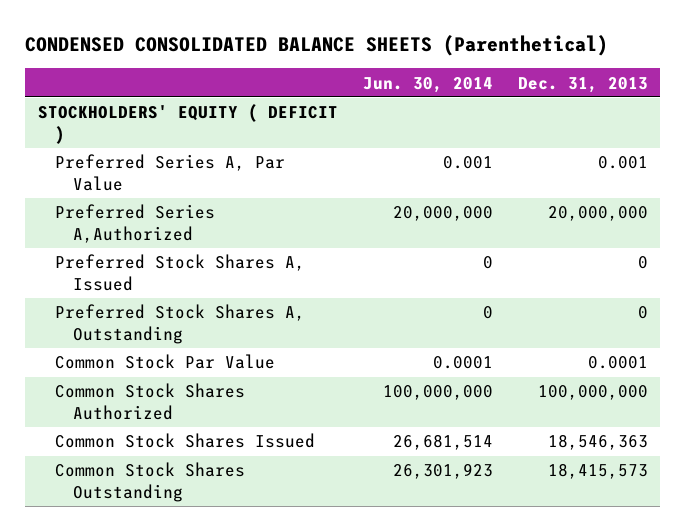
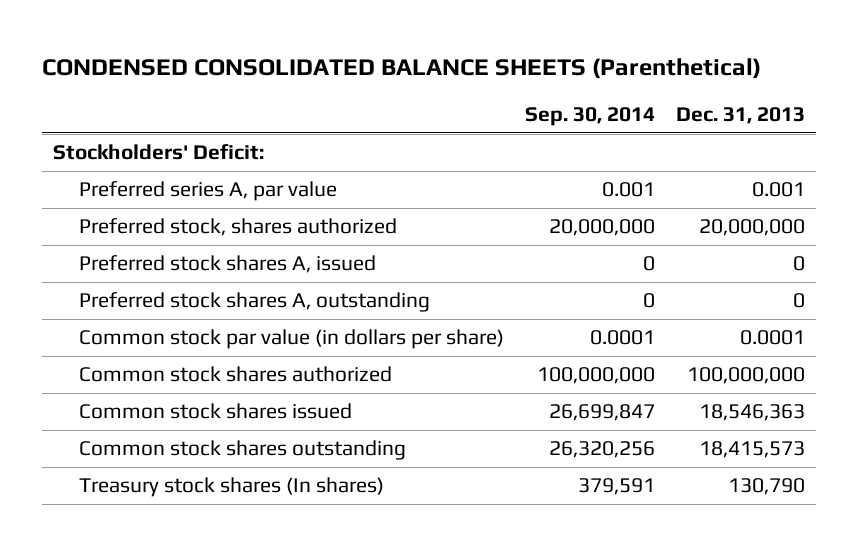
[362,76,493,93] Jun. 30, 2014 -> none
none -> [524,106,655,126] Sep. 30, 2014
[55,204,216,244] Preferred Series A,Authorized -> none
[37,104,338,145] STOCKHOLDERS' EQUITY ( DEFICIT ) -> [52,144,264,161] Stockholders' Deficit:
[55,154,286,192] Preferred Series A, Par Value -> [78,181,337,202] Preferred series A, par value
none -> [78,218,397,237] Preferred stock, shares authorized
[55,254,306,292] Preferred Stock Shares A, Issued -> [78,255,376,274] Preferred stock shares A, issued
[55,304,306,345] Preferred Stock Shares A, Outstanding -> [78,292,430,313] Preferred stock shares A, outstanding
[55,354,276,370] Common Stock Par Value -> [78,329,504,350] Common stock par value (in dollars per share)
[55,383,246,421] Common Stock Shares Authorized -> [78,366,392,383] Common stock shares authorized
[55,433,316,449] Common Stock Shares Issued -> [78,403,352,420] Common stock shares issued
[55,462,246,503] Common Stock Shares Outstanding -> [78,440,406,461] Common stock shares outstanding
none -> [78,477,384,498] Treasury stock shares (In shares)

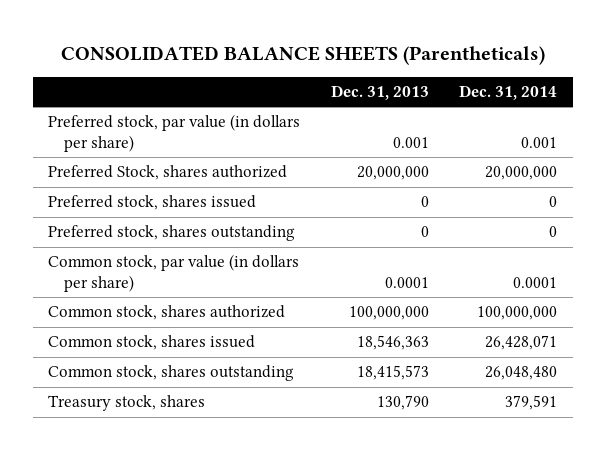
[42,57,762,79] CONDENSED CONSOLIDATED BALANCE SHEETS (Parenthetical) -> [60,45,545,65] CONSOLIDATED BALANCE SHEETS (Parentheticals)
[524,106,655,126] Sep. 30, 2014 -> none
none -> [459,85,558,101] Dec. 31, 2014
[52,144,264,161] Stockholders' Deficit: -> none
[78,181,337,202] Preferred series A, par value -> [48,114,301,152] Preferred stock, par value (in dollars per share)
[78,218,397,237] Preferred stock, shares authorized -> [48,165,288,181] Preferred Stock, shares authorized
[78,255,376,274] Preferred stock shares A, issued -> [48,195,257,211] Preferred stock, shares issued
[78,292,430,313] Preferred stock shares A, outstanding -> [48,225,296,242] Preferred stock, shares outstanding
[78,329,504,350] Common stock par value (in dollars per share) -> [48,254,300,292] Common stock, par value (in dollars per share)
[78,366,392,383] Common stock shares authorized -> [48,305,286,321] Common stock, shares authorized
[78,403,352,420] Common stock shares issued -> [48,335,256,351] Common stock, shares issued
[78,440,406,461] Common stock shares outstanding -> [48,365,295,382] Common stock, shares outstanding
[78,477,384,498] Treasury stock shares (In shares) -> [48,395,206,412] Treasury stock, shares

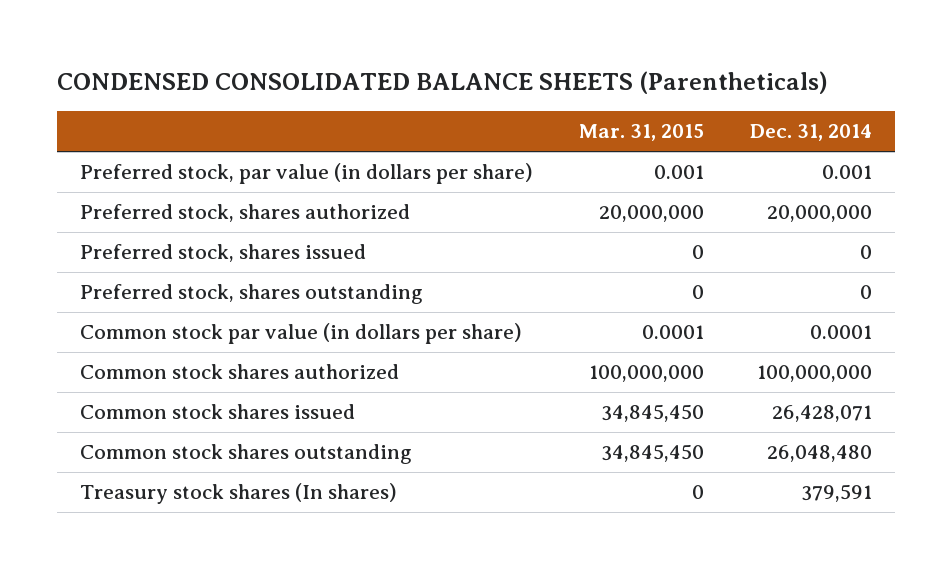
[60,45,545,65] CONSOLIDATED BALANCE SHEETS (Parentheticals) -> [57,71,829,95] CONDENSED CONSOLIDATED BALANCE SHEETS (Parentheticals)
[330,85,429,101] Dec. 31, 2013 -> none
none -> [578,124,704,142] Mar. 31, 2015
[48,165,288,181] Preferred Stock, shares authorized -> [80,204,411,223] Preferred stock, shares authorized
[48,254,300,292] Common stock, par value (in dollars per share) -> [80,323,523,345] Common stock par value (in dollars per share)
[48,305,286,321] Common stock, shares authorized -> [80,364,400,380] Common stock shares authorized
[48,335,256,351] Common stock, shares issued -> [80,404,356,420] Common stock shares issued
[48,365,295,382] Common stock, shares outstanding -> [80,444,413,465] Common stock shares outstanding
[48,395,206,412] Treasury stock, shares -> [80,483,398,505] Treasury stock shares (In shares)

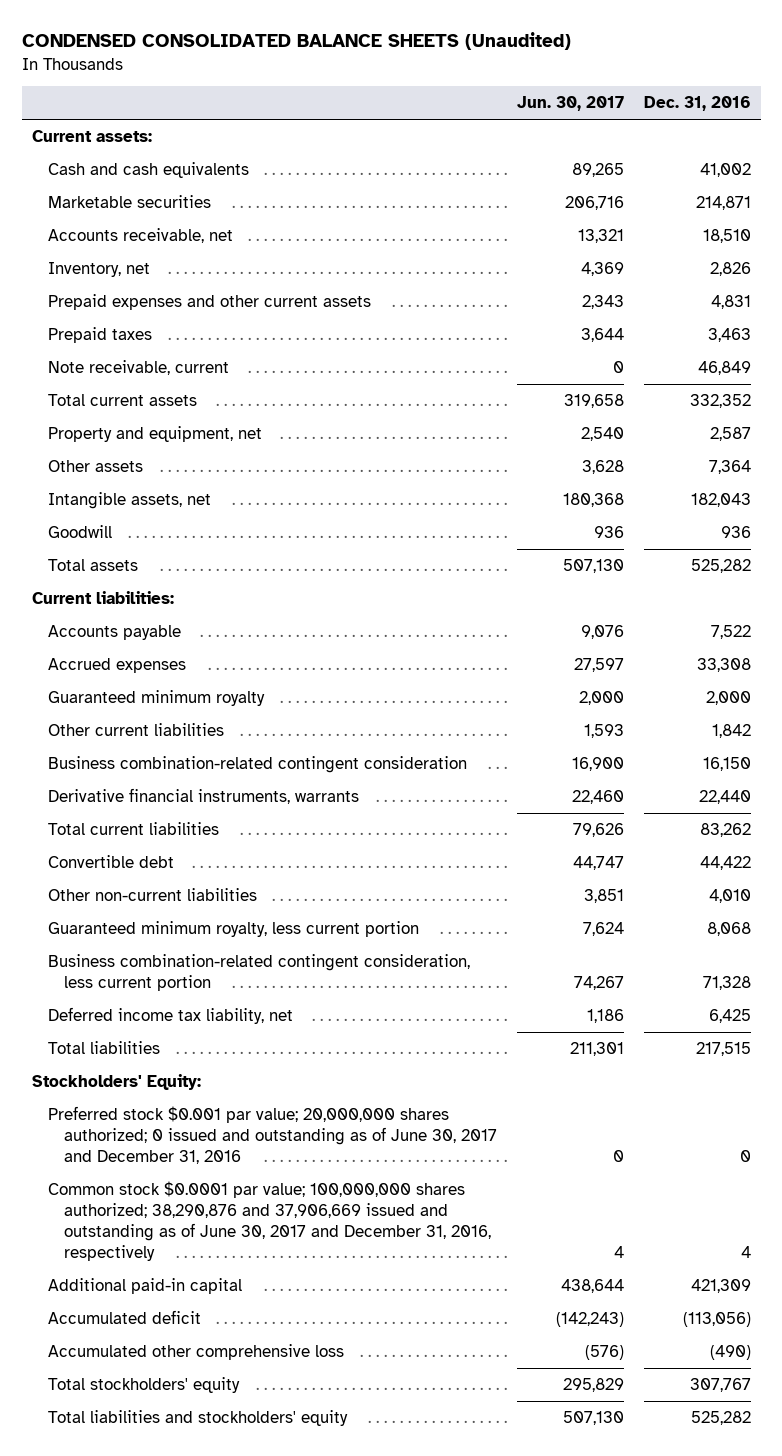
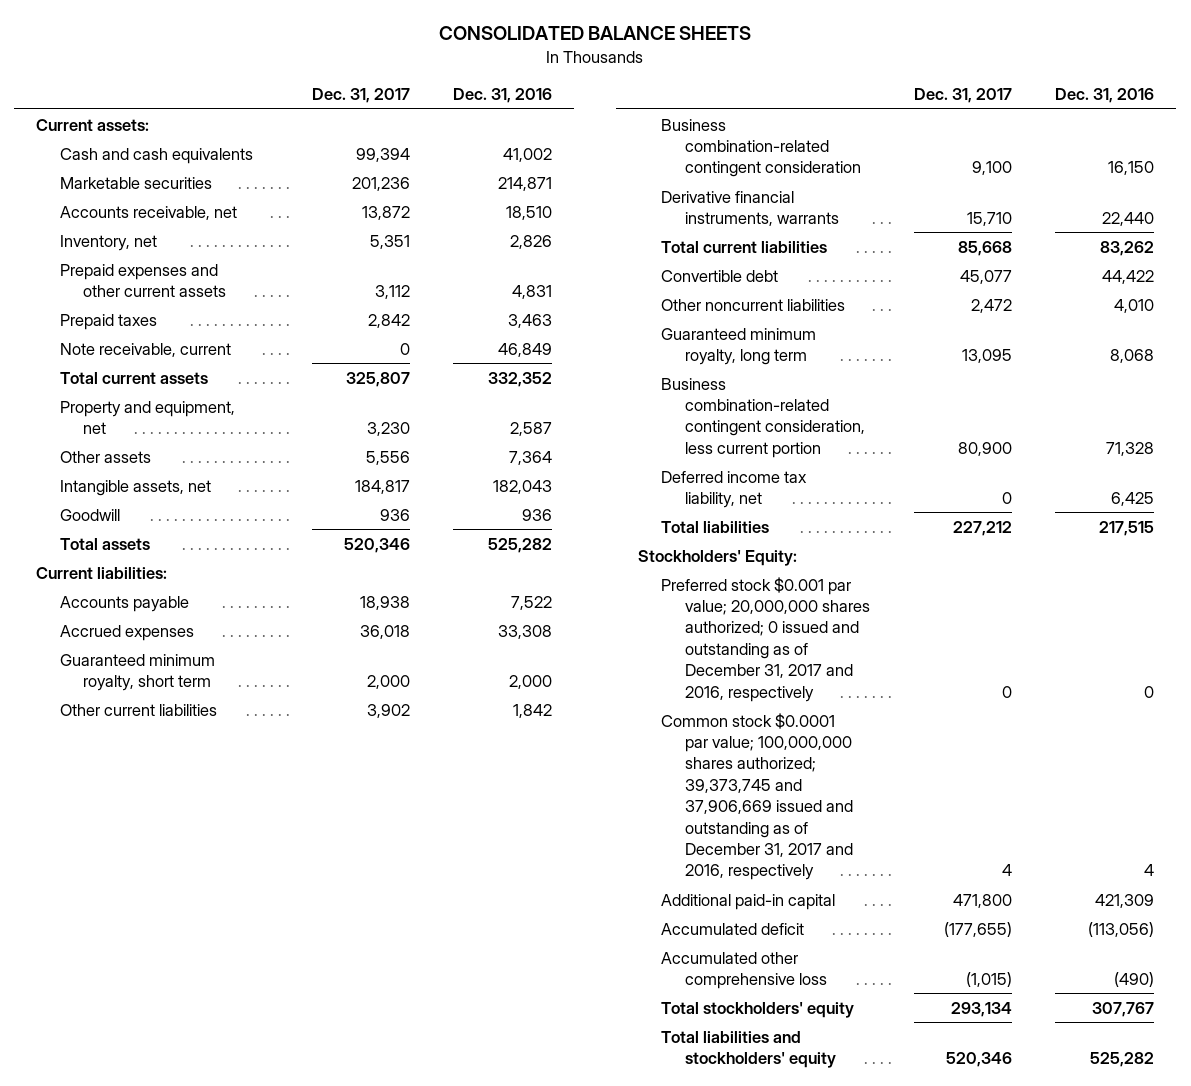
[21,32,571,51] CONDENSED CONSOLIDATED BALANCE SHEETS (Unaudited) -> [439,26,752,41] CONSOLIDATED BALANCE SHEETS
[516,96,624,112] Jun. 30, 2017 -> none
none -> [311,88,410,104] Dec. 31, 2017
[47,690,265,707] Guaranteed minimum royalty -> [59,653,215,692] Guaranteed minimum royalty, short term
[47,888,257,902] Other non-current liabilities -> [661,298,846,311] Other noncurrent liabilities
[47,921,419,938] Guaranteed minimum royalty, less current portion -> [661,327,817,366] Guaranteed minimum royalty, long term
[47,1106,498,1165] Preferred stock $0.001 par value; 20,000,000 shares authorized; 0 issued and outstanding as of June 30, 2017 and December 31, 2016 -> [661,576,870,702] Preferred stock $0.001 par value; 20,000,000 shares authorized; 0 issued and outstanding as of December 31, 2017 and 2016, respectively
[47,1181,492,1262] Common stock $0.0001 par value; 100,000,000 shares authorized; 38,290,876 and 37,906,669 issued and outstanding as of June 30, 2017 and December 31, 2016, respectively -> [661,712,853,881] Common stock $0.0001 par value; 100,000,000 shares authorized; 39,373,745 and 37,906,669 issued and outstanding as of December 31, 2017 and 2016, respectively

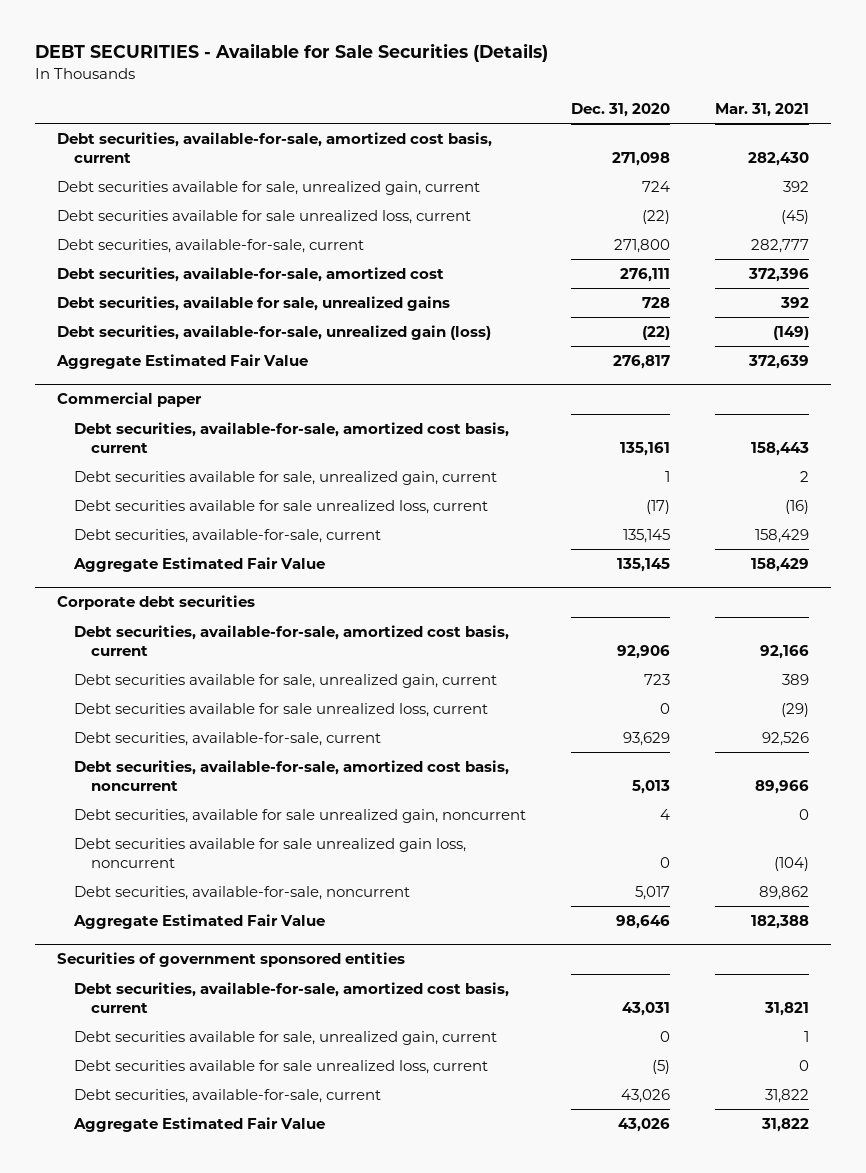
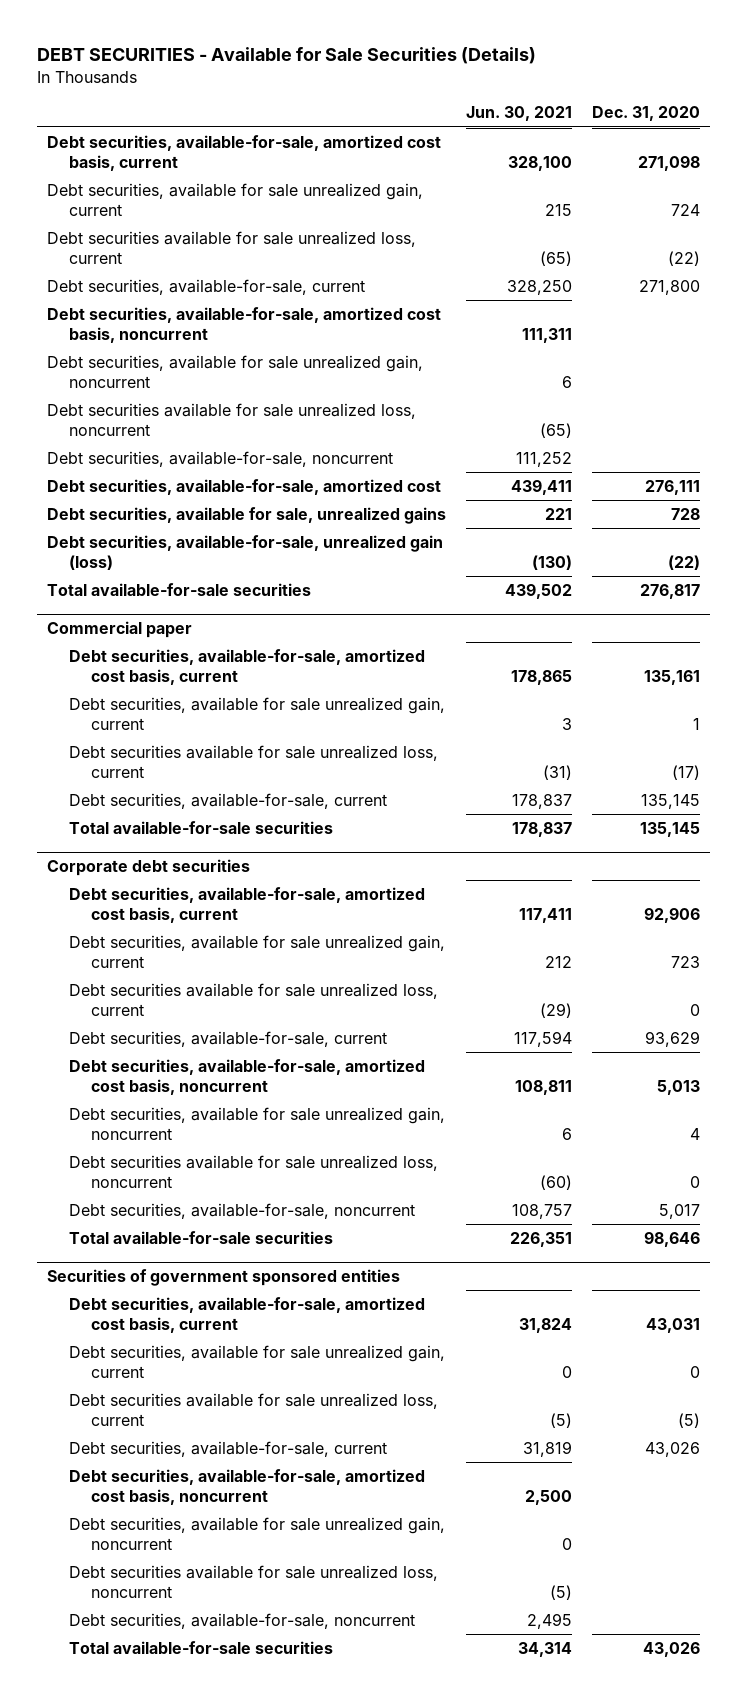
[714,102,809,117] Mar. 31, 2021 -> none
none -> [465,106,572,122] Jun. 30, 2021
[57,180,481,195] Debt securities available for sale, unrealized gain, current -> [46,182,423,216] Debt securities, available for sale unrealized gain, current
none -> [46,306,441,343] Debt securities, available-for-sale, amortized cost basis, noncurrent
none -> [46,354,423,388] Debt securities, available for sale unrealized gain, noncurrent
none -> [46,402,416,436] Debt securities available for sale unrealized loss, noncurrent
none -> [46,450,393,467] Debt securities, available-for-sale, noncurrent
[56,353,309,369] Aggregate Estimated Fair Value -> [46,582,311,596] Total available-for-sale securities
[74,470,498,485] Debt securities available for sale, unrealized gain, current -> [68,696,445,730] Debt securities, available for sale unrealized gain, current
[73,556,326,572] Aggregate Estimated Fair Value -> [68,820,333,834] Total available-for-sale securities
[74,673,498,688] Debt securities available for sale, unrealized gain, current -> [68,934,445,968] Debt securities, available for sale unrealized gain, current
[74,837,467,868] Debt securities available for sale unrealized gain loss, noncurrent -> [68,1154,438,1188] Debt securities available for sale unrealized loss, noncurrent
[73,913,326,929] Aggregate Estimated Fair Value -> [68,1230,333,1244] Total available-for-sale securities
[74,1030,498,1045] Debt securities available for sale, unrealized gain, current -> [68,1344,445,1378] Debt securities, available for sale unrealized gain, current
none -> [68,1468,425,1505] Debt securities, available-for-sale, amortized cost basis, noncurrent
none -> [68,1516,445,1550] Debt securities, available for sale unrealized gain, noncurrent
none -> [68,1564,438,1598] Debt securities available for sale unrealized loss, noncurrent
none -> [68,1612,415,1629] Debt securities, available-for-sale, noncurrent
[73,1116,326,1132] Aggregate Estimated Fair Value -> [68,1640,333,1654] Total available-for-sale securities

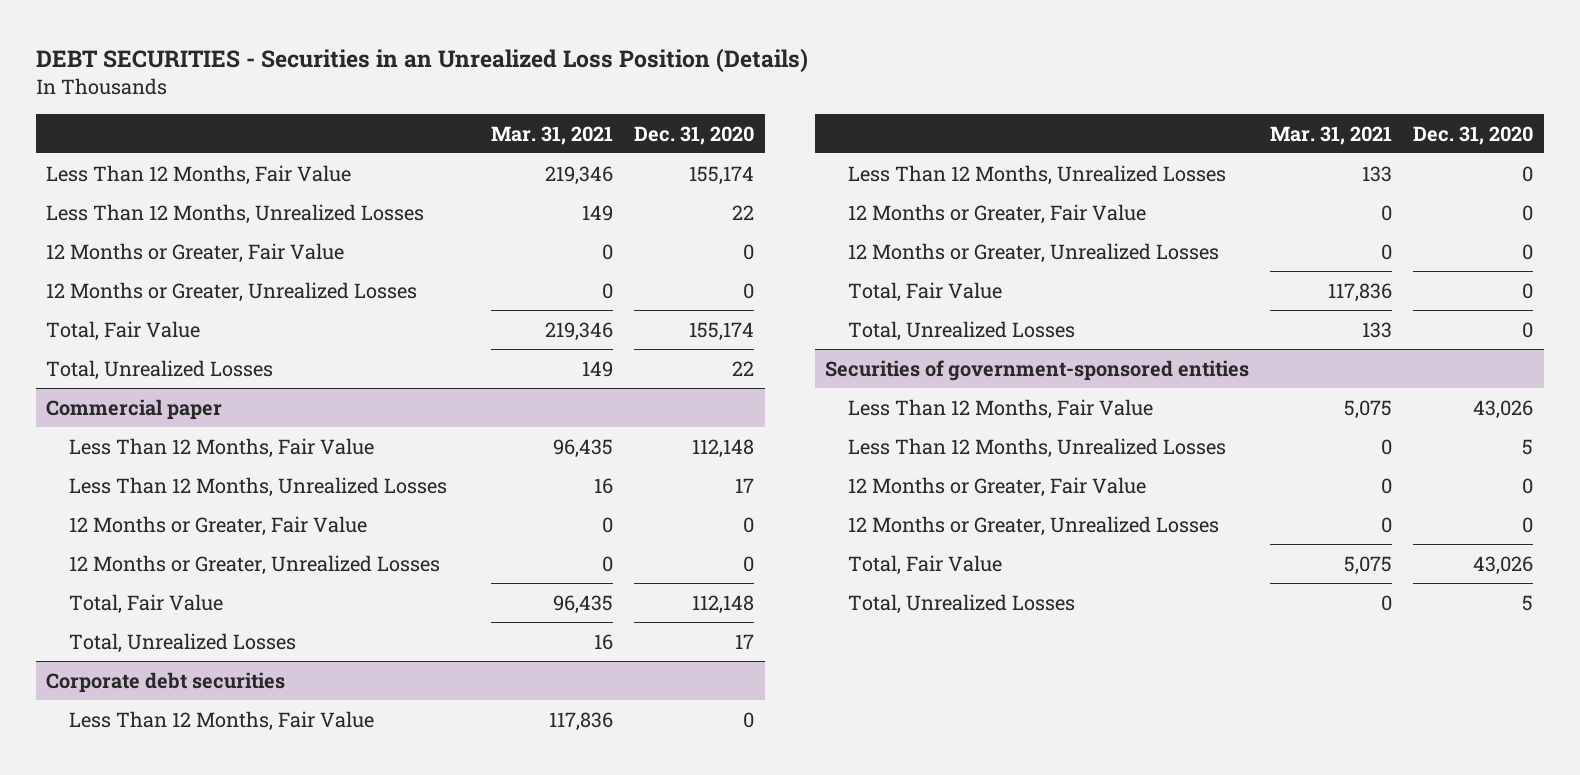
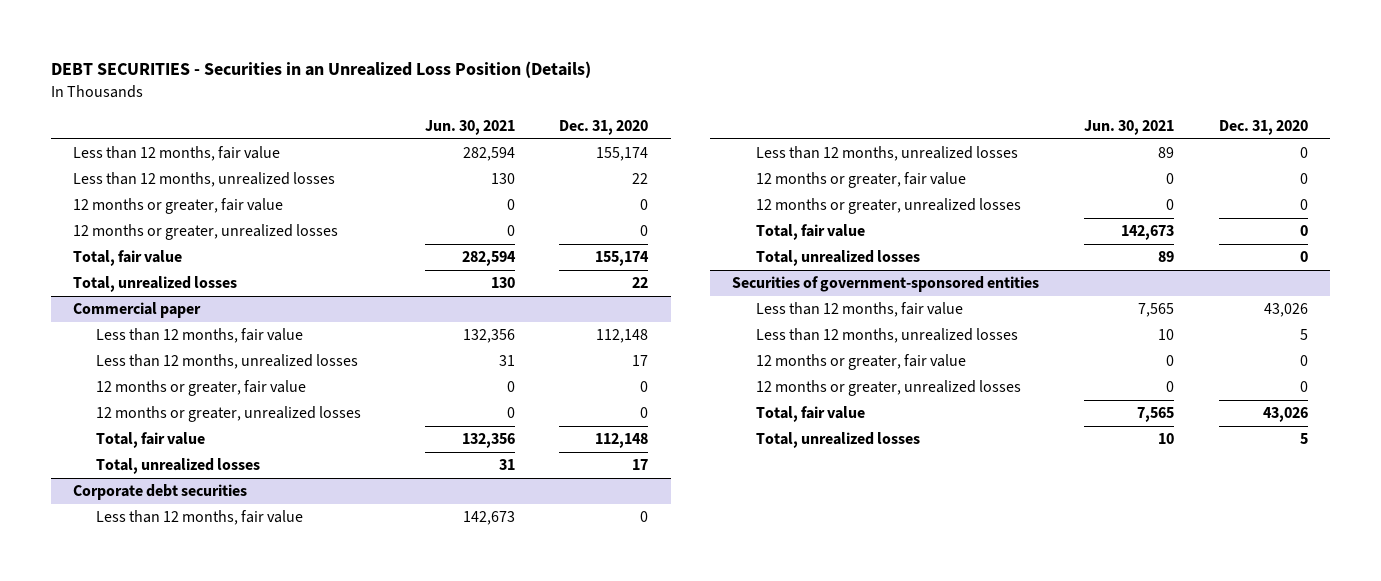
[491,125,614,145] Mar. 31, 2021 -> none
none -> [424,119,515,135] Jun. 30, 2021
[46,164,352,185] Less Than 12 Months, Fair Value -> [73,146,281,162] Less than 12 months, fair value
[46,203,425,224] Less Than 12 Months, Unrealized Losses -> [73,172,336,188] Less than 12 months, unrealized losses
[46,242,345,263] 12 Months or Greater, Fair Value -> [73,198,284,215] 12 months or greater, fair value
[46,281,418,302] 12 Months or Greater, Unrealized Losses -> [73,224,339,241] 12 months or greater, unrealized losses
[46,320,201,341] Total, Fair Value -> [73,250,183,267] Total, fair value
[46,359,274,380] Total, Unrealized Losses -> [73,276,238,293] Total, unrealized losses
[68,437,374,458] Less Than 12 Months, Fair Value -> [96,328,304,344] Less than 12 months, fair value
[68,476,447,497] Less Than 12 Months, Unrealized Losses -> [96,354,359,370] Less than 12 months, unrealized losses
[68,515,367,536] 12 Months or Greater, Fair Value -> [96,380,307,397] 12 months or greater, fair value
[68,554,440,575] 12 Months or Greater, Unrealized Losses -> [96,406,362,423] 12 months or greater, unrealized losses
[68,593,223,614] Total, Fair Value -> [96,432,206,449] Total, fair value
[68,632,296,653] Total, Unrealized Losses -> [96,458,261,475] Total, unrealized losses
[68,710,374,731] Less Than 12 Months, Fair Value -> [96,510,304,526] Less than 12 months, fair value
[848,164,1227,185] Less Than 12 Months, Unrealized Losses -> [755,146,1018,162] Less than 12 months, unrealized losses
[848,203,1147,224] 12 Months or Greater, Fair Value -> [755,172,966,189] 12 months or greater, fair value
[848,242,1220,263] 12 Months or Greater, Unrealized Losses -> [755,198,1021,215] 12 months or greater, unrealized losses
[848,281,1003,302] Total, Fair Value -> [755,224,865,241] Total, fair value
[848,320,1076,341] Total, Unrealized Losses -> [755,250,920,267] Total, unrealized losses
[848,398,1154,419] Less Than 12 Months, Fair Value -> [755,302,963,318] Less than 12 months, fair value
[848,437,1227,458] Less Than 12 Months, Unrealized Losses -> [755,328,1018,344] Less than 12 months, unrealized losses
[848,476,1147,497] 12 Months or Greater, Fair Value -> [755,354,966,371] 12 months or greater, fair value
[848,515,1220,536] 12 Months or Greater, Unrealized Losses -> [755,380,1021,397] 12 months or greater, unrealized losses
[848,554,1003,575] Total, Fair Value -> [755,406,865,423] Total, fair value
[848,593,1076,614] Total, Unrealized Losses -> [755,432,920,449] Total, unrealized losses

